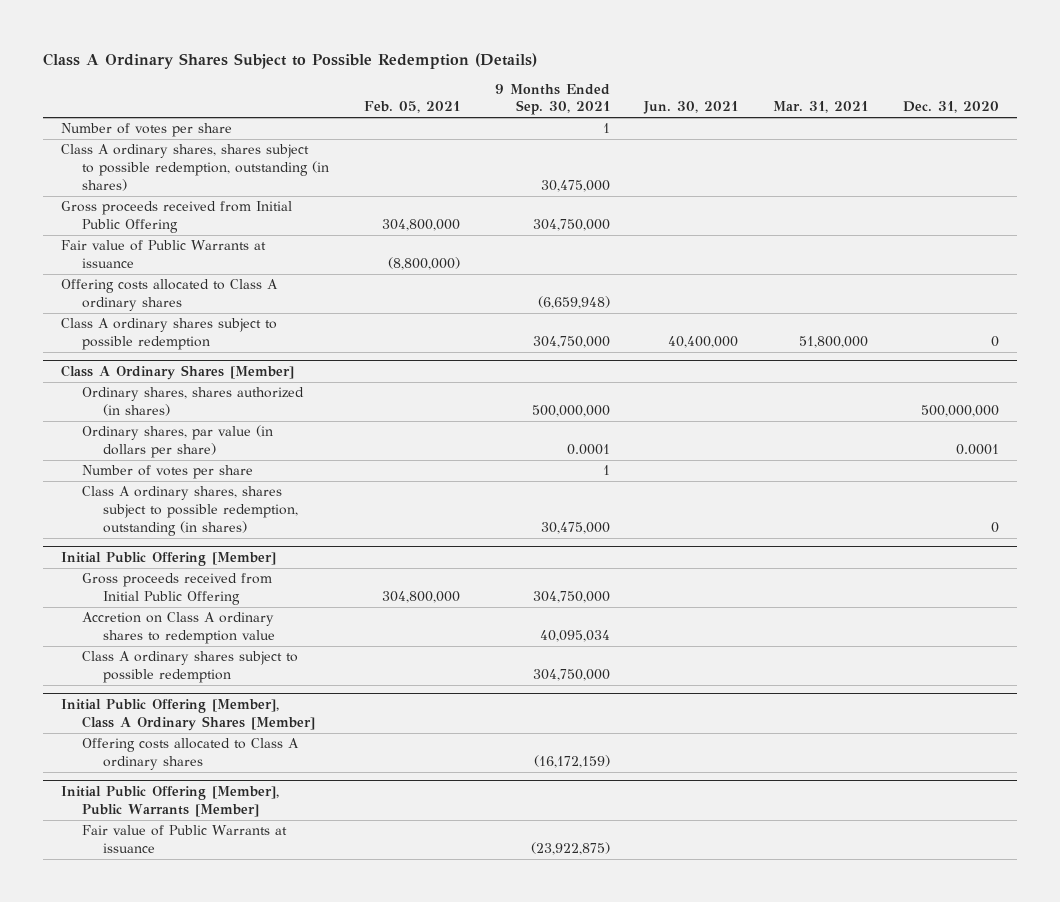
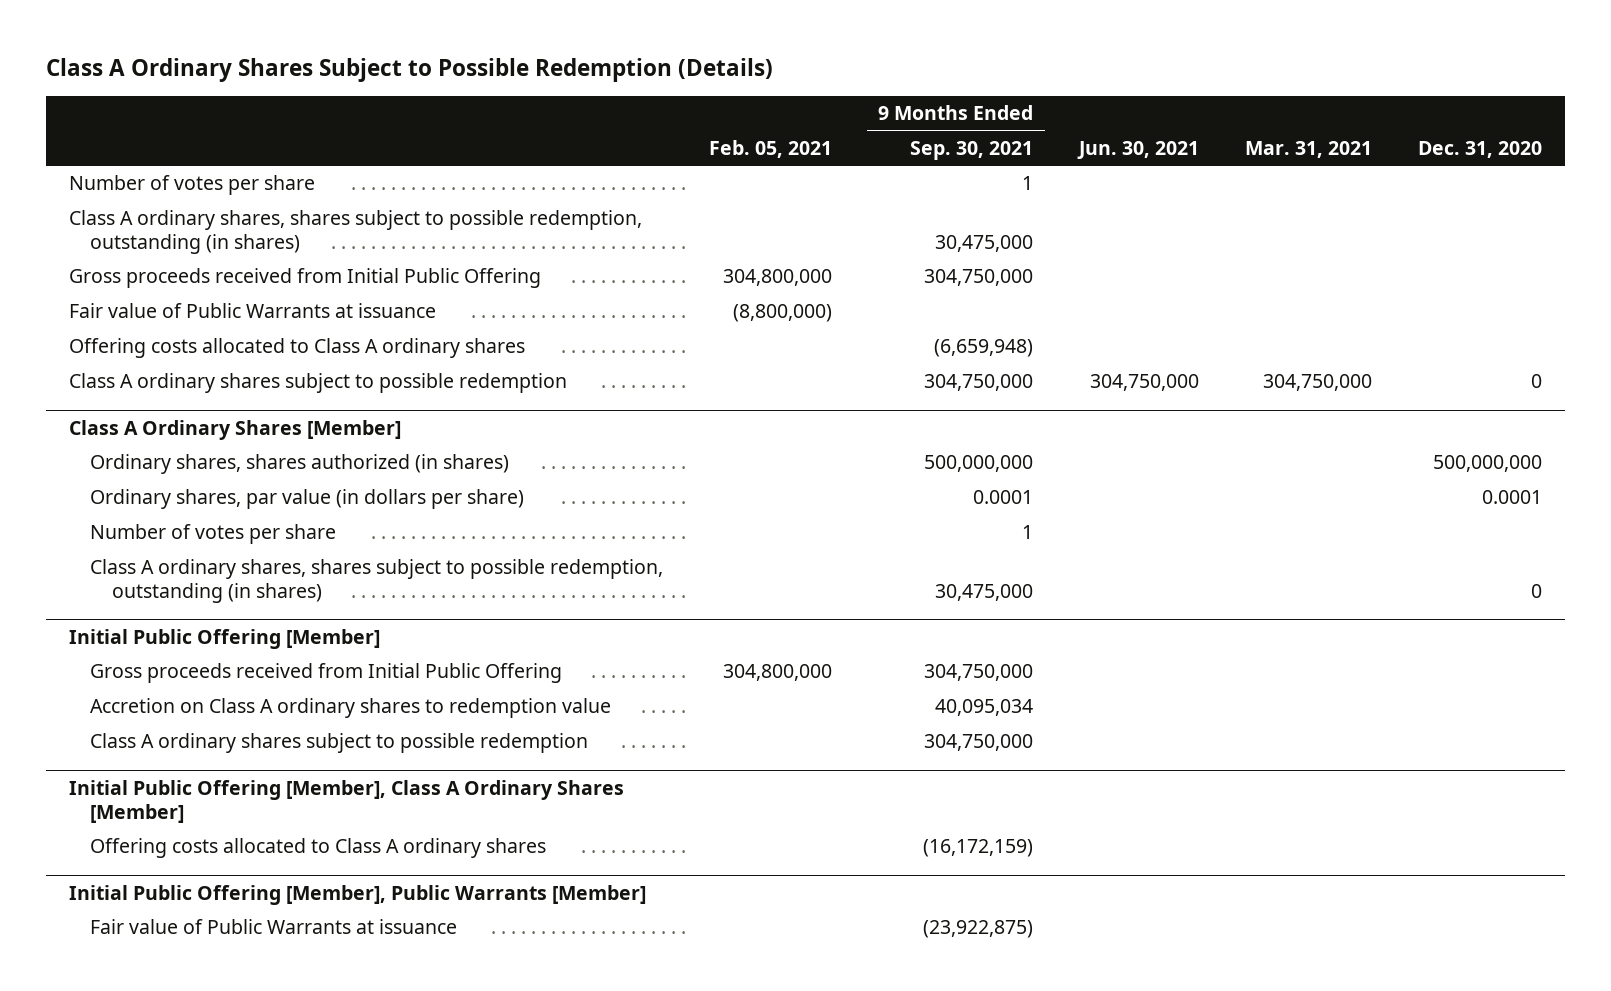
[668,336,739,349] 40,400,000 -> [1090,374,1200,392] 304,750,000
[799,336,869,349] 51,800,000 -> [1263,374,1373,392] 304,750,000

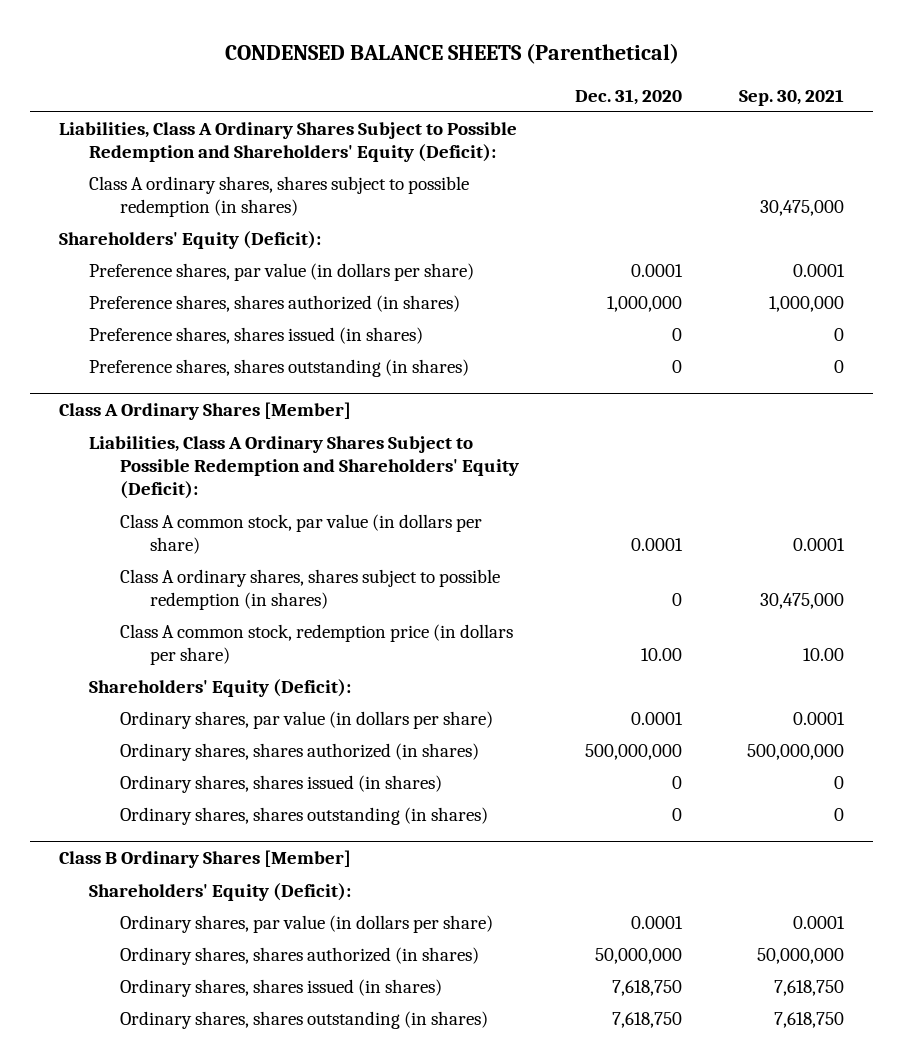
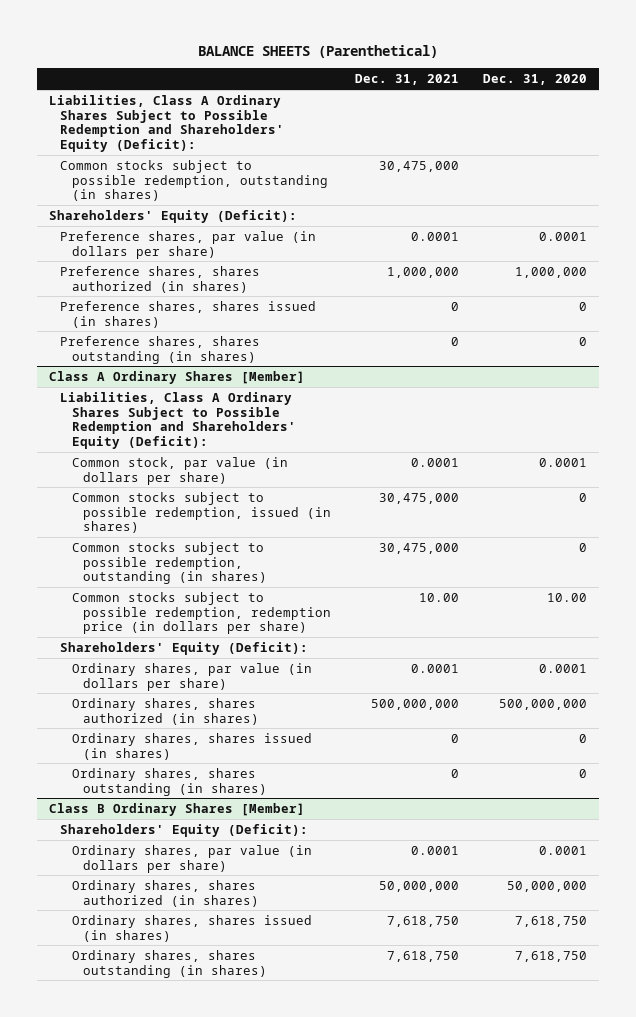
[224,43,679,65] CONDENSED BALANCE SHEETS (Parenthetical) -> [198,45,439,59] BALANCE SHEETS (Parenthetical)
[739,88,845,106] Sep. 30, 2021 -> none
none -> [354,74,459,86] Dec. 31, 2021
[89,175,470,217] Class A ordinary shares, shares subject to possible redemption (in shares) -> [60,159,328,202] Common stocks subject to possible redemption, outstanding (in shares)
[119,513,482,554] Class A common stock, par value (in dollars per share) -> [71,456,288,485] Common stock, par value (in dollars per share)
none -> [71,491,331,534] Common stocks subject to possible redemption, issued (in shares)
[119,568,500,610] Class A ordinary shares, shares subject to possible redemption (in shares) -> [71,541,267,585] Common stocks subject to possible redemption, outstanding (in shares)
[119,623,513,665] Class A common stock, redemption price (in dollars per share) -> [71,591,331,635] Common stocks subject to possible redemption, redemption price (in dollars per share)

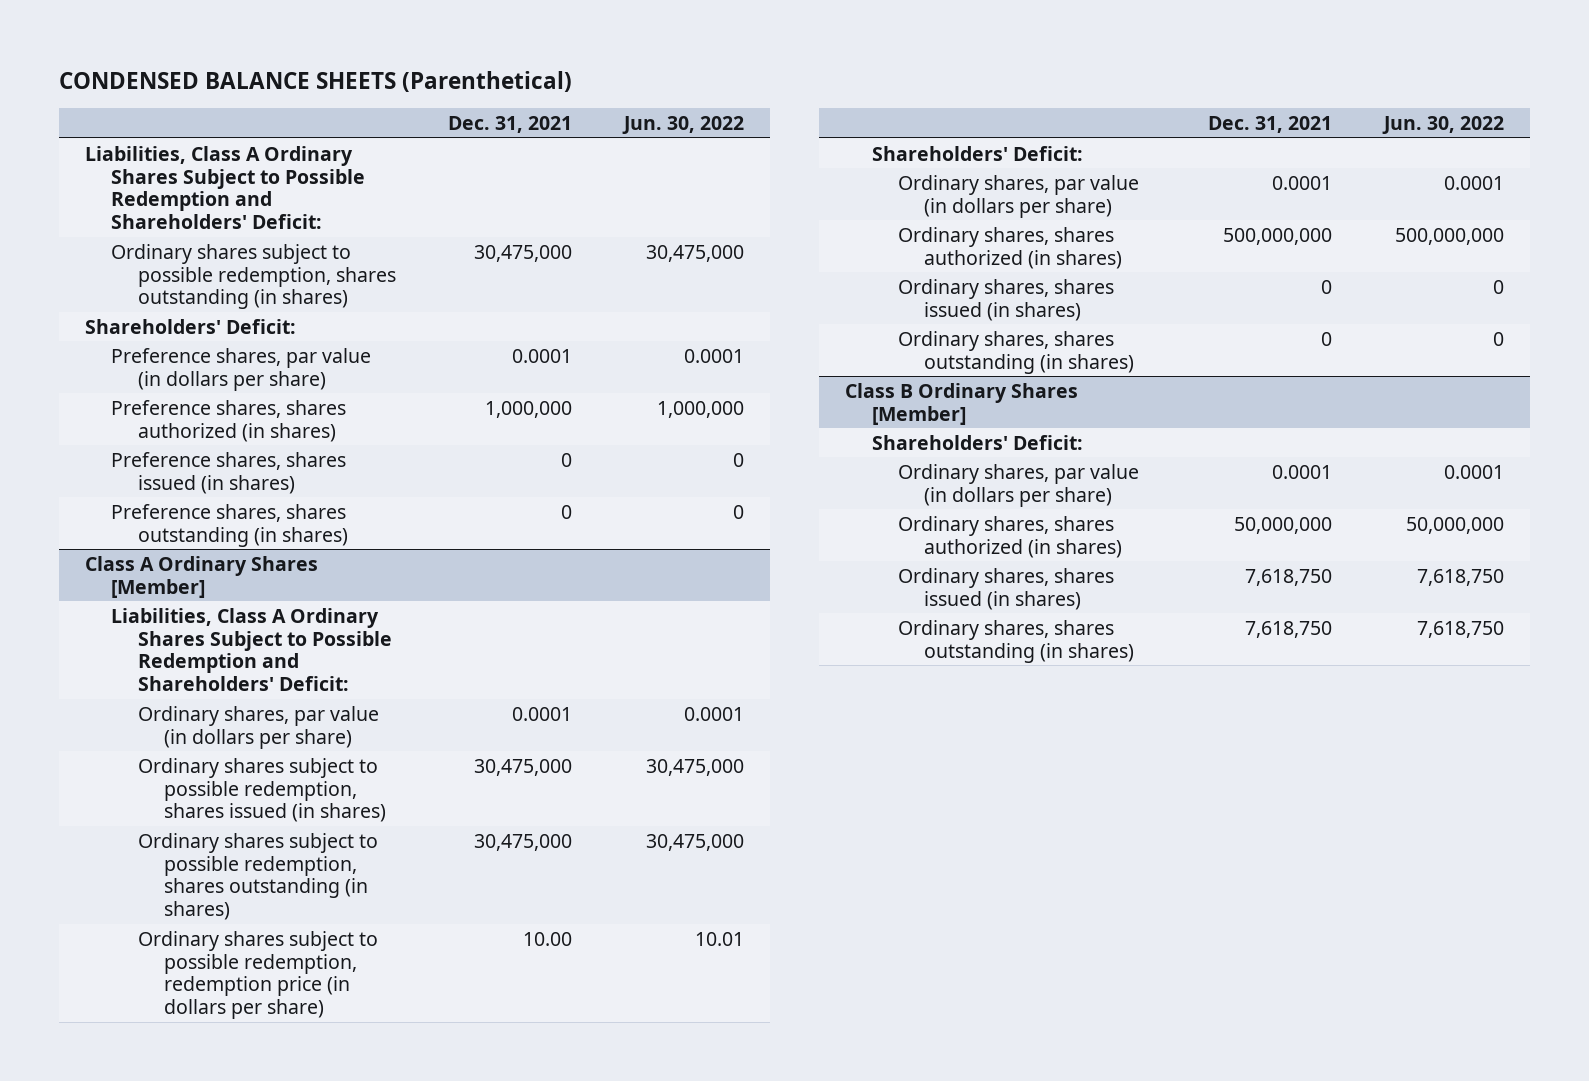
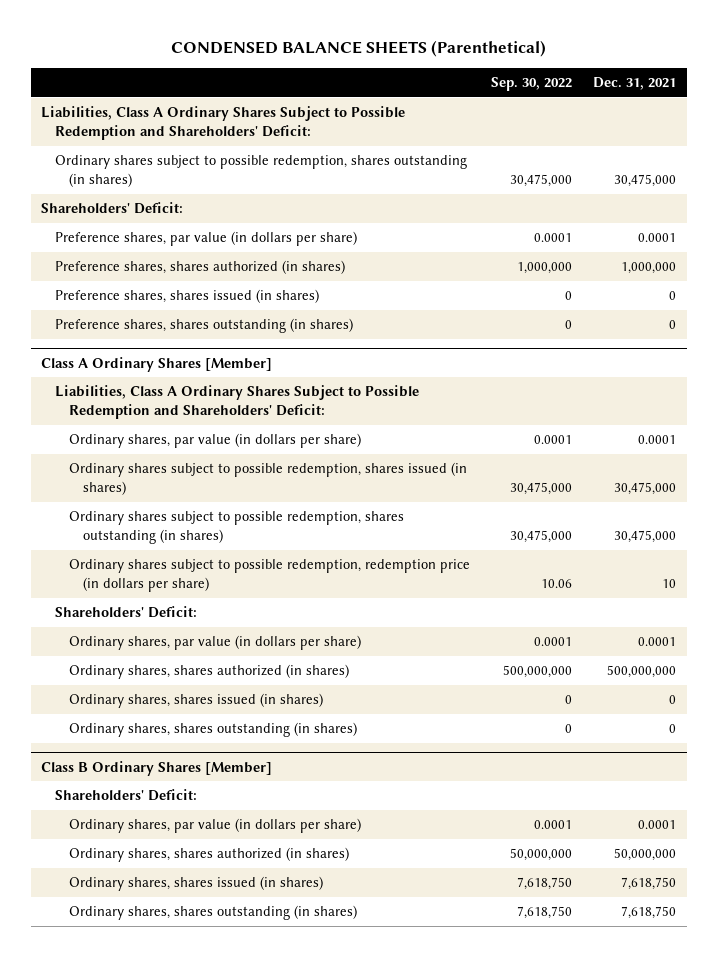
[622,116,745,135] Jun. 30, 2022 -> none
none -> [491,77,573,92] Sep. 30, 2022
[522,931,572,946] 10.00 -> [662,579,677,589] 10

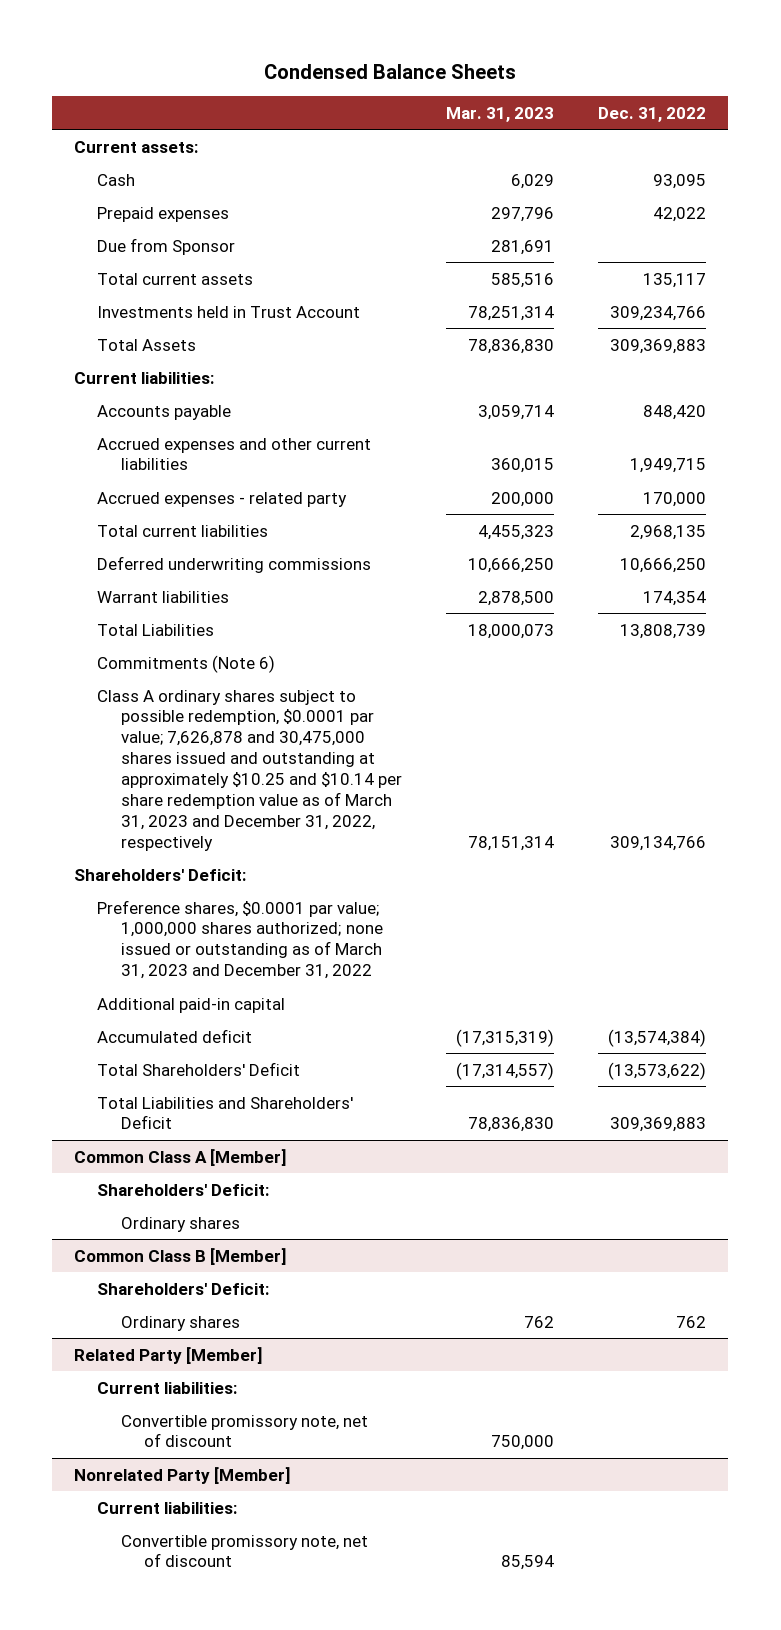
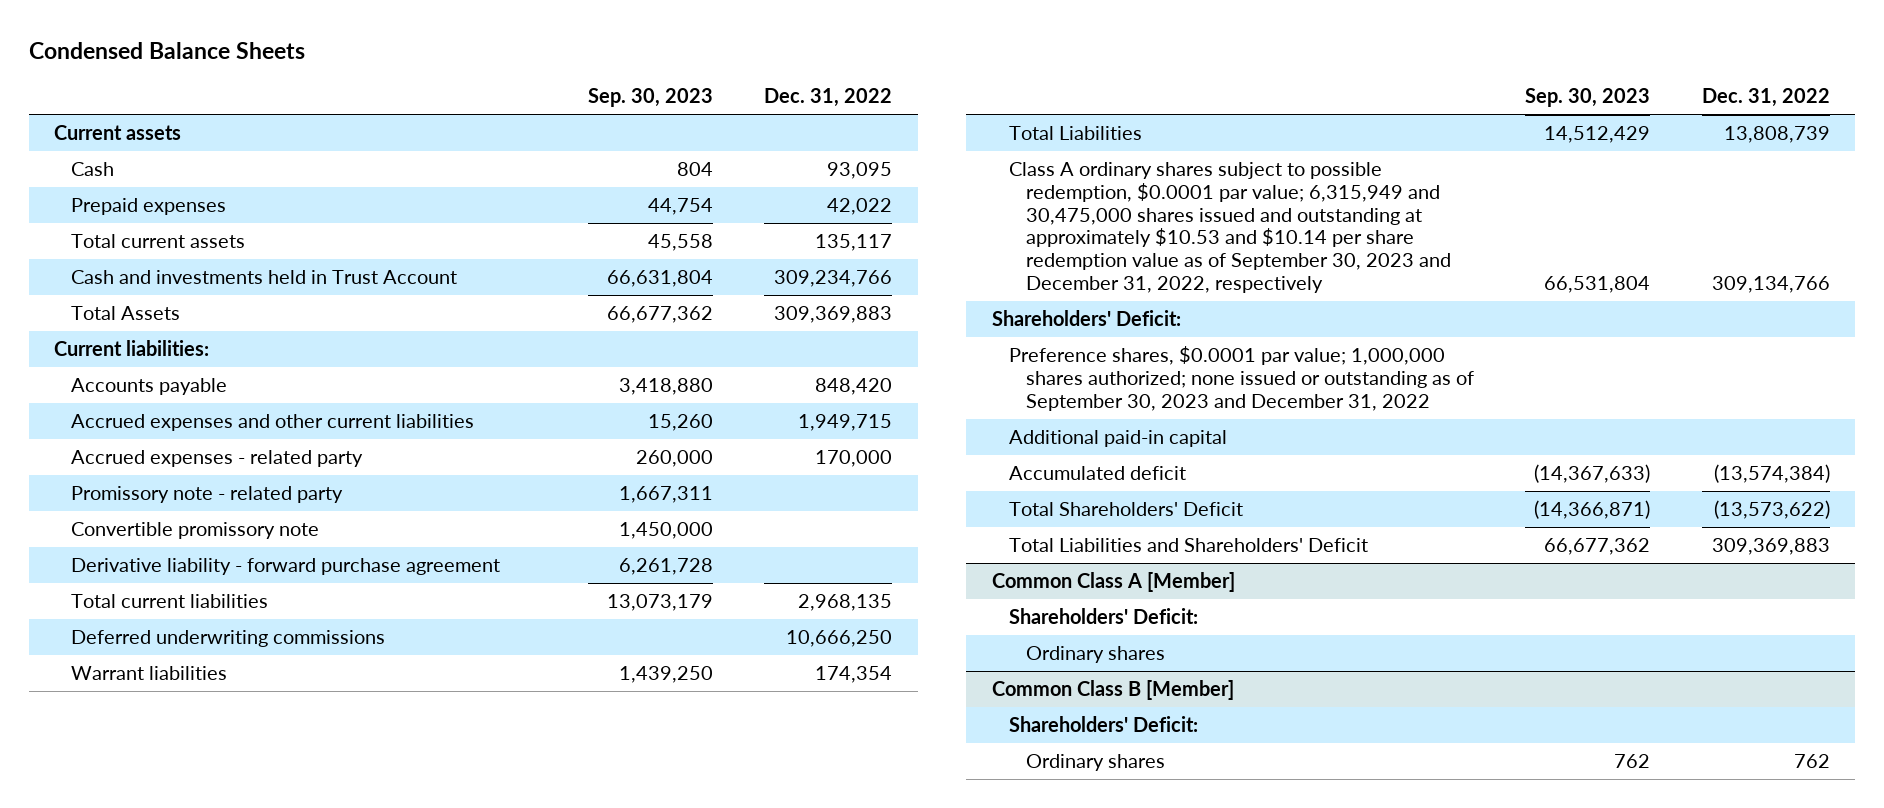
[445,106,554,122] Mar. 31, 2023 -> none
none -> [587,88,713,108] Sep. 30, 2023
[74,140,199,153] Current assets: -> [54,125,182,141] Current assets
[97,237,236,255] Due from Sponsor -> none
[97,305,361,318] Investments held in Trust Account -> [71,270,458,285] Cash and investments held in Trust Account
none -> [71,486,344,504] Promissory note - related party
none -> [71,522,320,540] Convertible promissory note
none -> [71,558,501,576] Derivative liability - forward purchase agreement
[97,654,276,673] Commitments (Note 6) -> none
[97,689,402,851] Class A ordinary shares subject to possible redemption, $0.0001 par value; 7,626,878 and 30,475,000 shares issued and outstanding at approximately $10.25 and $10.14 per share redemption value as of March 31, 2023 and December 31, 2022, respectively -> [1009,162,1452,293] Class A ordinary shares subject to possible redemption, $0.0001 par value; 6,315,949 and 30,475,000 shares issued and outstanding at approximately $10.53 and $10.14 per share redemption value as of September 30, 2023 and December 31, 2022, respectively
[97,899,383,980] Preference shares, $0.0001 par value; 1,000,000 shares authorized; none issued or outstanding as of March 31, 2023 and December 31, 2022 -> [1009,346,1475,411] Preference shares, $0.0001 par value; 1,000,000 shares authorized; none issued or outstanding as of September 30, 2023 and December 31, 2022
[74,1346,263,1364] Related Party [Member] -> none
[97,1381,238,1394] Current liabilities: -> none
[120,1414,368,1448] Convertible promissory note, net of discount -> none
[74,1466,291,1484] Nonrelated Party [Member] -> none
[97,1501,238,1514] Current liabilities: -> none
[120,1534,368,1568] Convertible promissory note, net of discount -> none

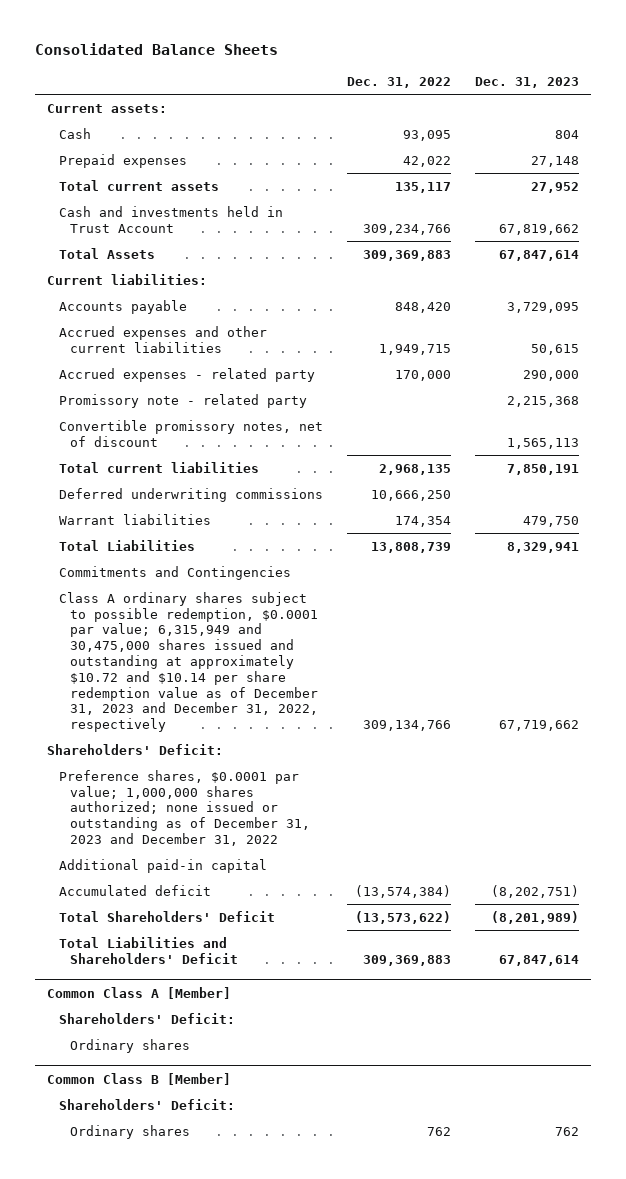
[28,41,305,59] Condensed Balance Sheets -> [34,43,278,56] Consolidated Balance Sheets
[587,88,713,108] Sep. 30, 2023 -> none
none -> [474,76,579,88] Dec. 31, 2023
[54,125,182,141] Current assets -> [46,103,167,113] Current assets:
[71,558,501,576] Derivative liability - forward purchase agreement -> none
[71,522,320,540] Convertible promissory note -> [58,419,323,447] Convertible promissory notes, net of discount
none -> [58,565,291,580] Commitments and Contingencies
[1009,162,1452,293] Class A ordinary shares subject to possible redemption, $0.0001 par value; 6,315,949 and 30,475,000 shares issued and outstanding at approximately $10.53 and $10.14 per share redemption value as of September 30, 2023 and December 31, 2022, respectively -> [58,591,319,733] Class A ordinary shares subject to possible redemption, $0.0001 par value; 6,315,949 and 30,475,000 shares issued and outstanding at approximately $10.72 and $10.14 per share redemption value as of December 31, 2023 and December 31, 2022, respectively
[1009,346,1475,411] Preference shares, $0.0001 par value; 1,000,000 shares authorized; none issued or outstanding as of September 30, 2023 and December 31, 2022 -> [58,769,311,846] Preference shares, $0.0001 par value; 1,000,000 shares authorized; none issued or outstanding as of December 31, 2023 and December 31, 2022

